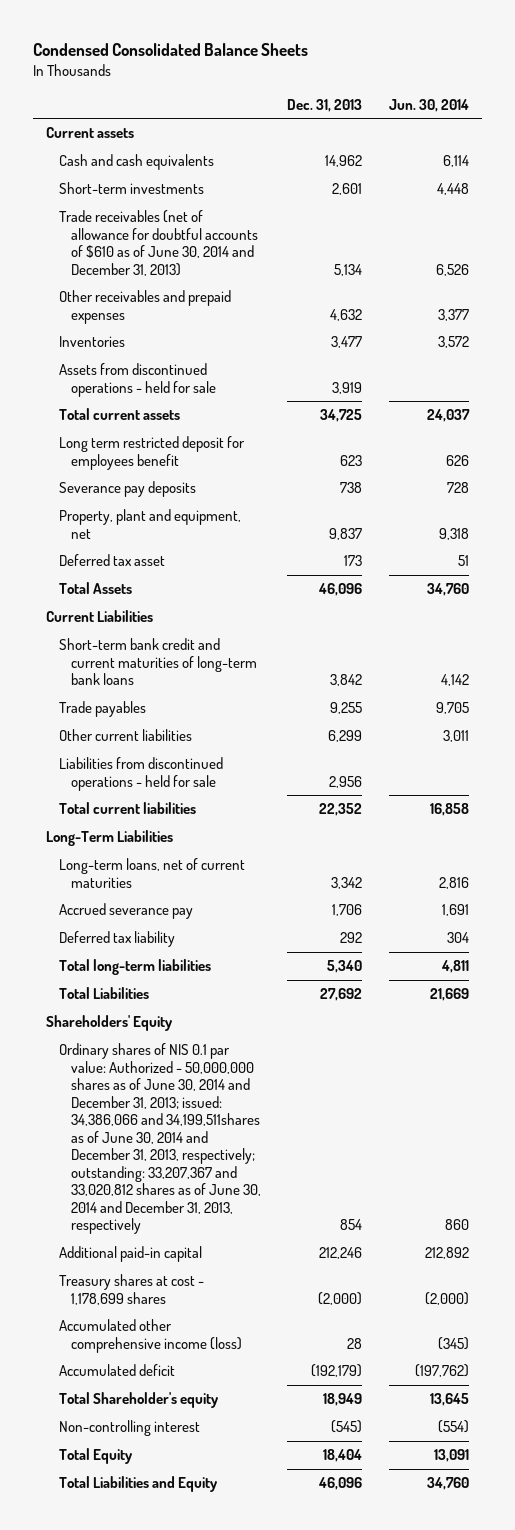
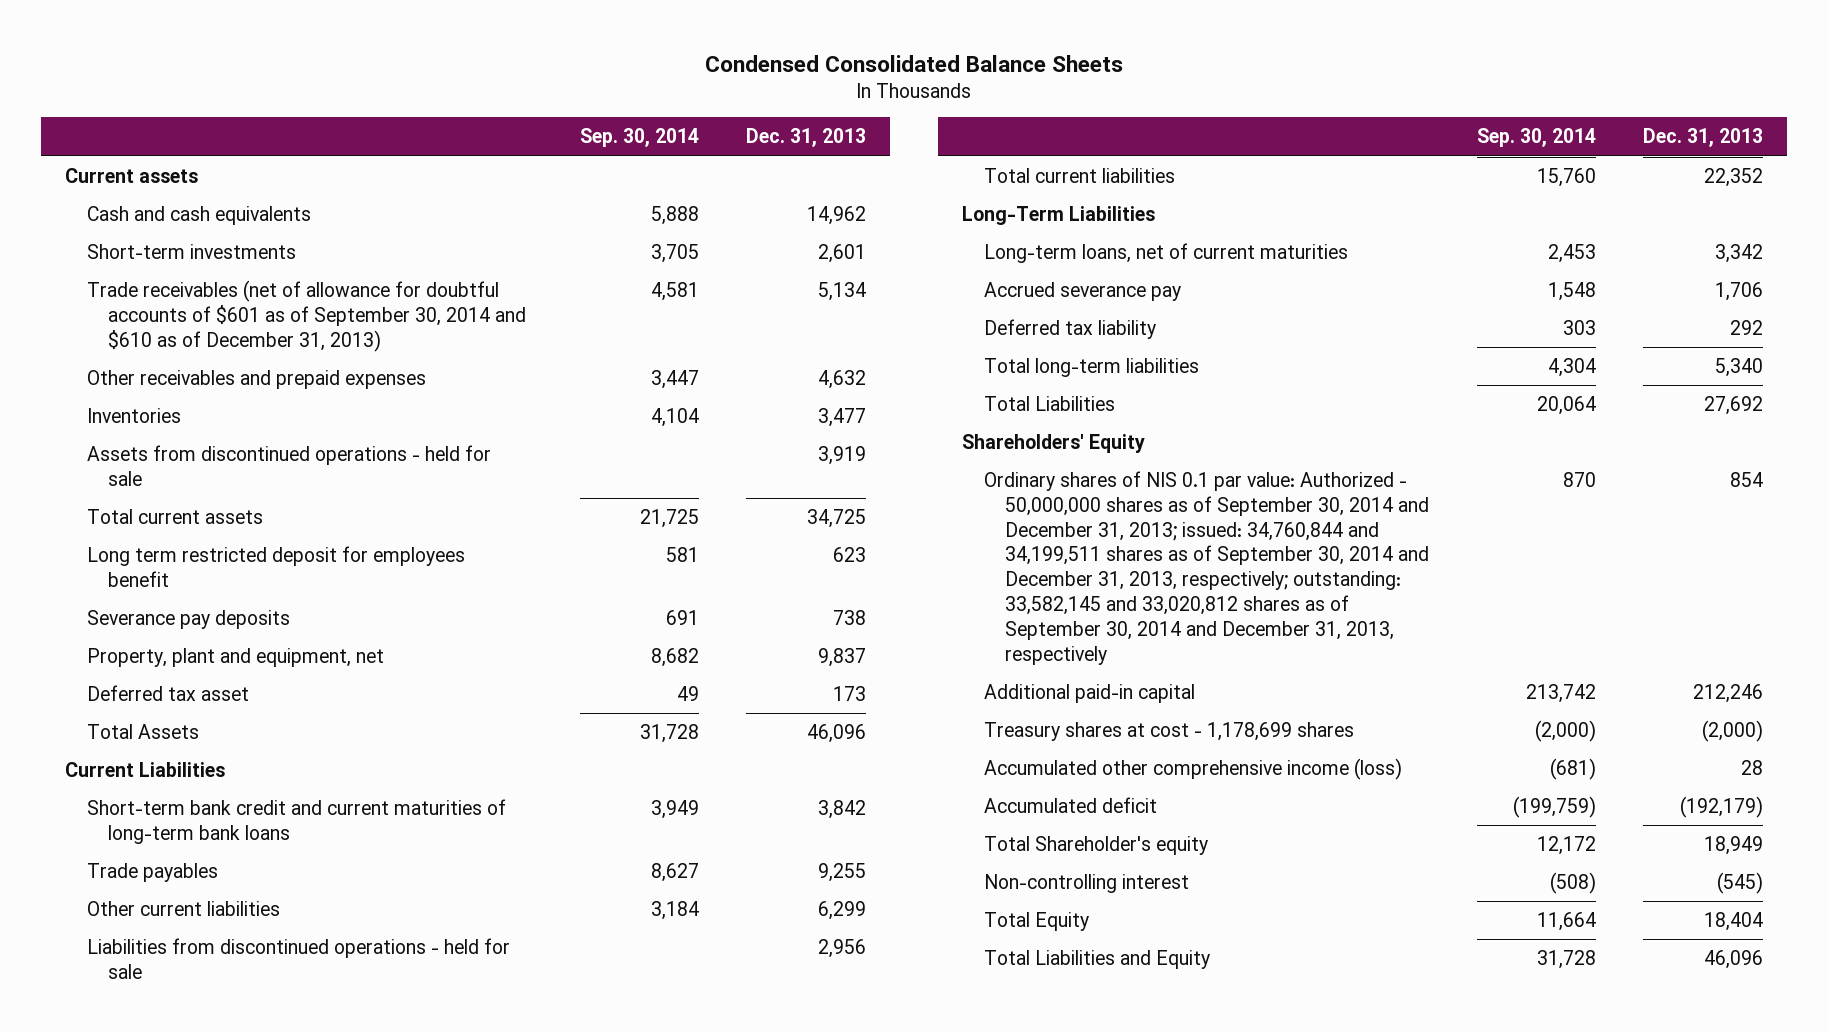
[388,99,469,113] Jun. 30, 2014 -> none
none -> [579,128,699,148] Sep. 30, 2014
[58,210,258,276] Trade receivables (net of allowance for doubtful accounts of $610 as of June 30, 2014 and December 31, 2013) -> [86,280,527,352] Trade receivables (net of allowance for doubtful accounts of $601 as of September 30, 2014 and $610 as of December 31, 2013)
[58,1043,261,1235] Ordinary shares of NIS 0.1 par value: Authorized - 50,000,000 shares as of June 30, 2014 and December 31, 2013; issued: 34,386,066 and 34,199,511shares as of June 30, 2014 and December 31, 2013, respectively; outstanding: 33,207,367 and 33,020,812 shares as of June 30, 2014 and December 31, 2013, respectively -> [983,471,1430,665] Ordinary shares of NIS 0.1 par value: Authorized - 50,000,000 shares as of September 30, 2014 and December 31, 2013; issued: 34,760,844 and 34,199,511 shares as of September 30, 2014 and December 31, 2013, respectively; outstanding: 33,582,145 and 33,020,812 shares as of September 30, 2014 and December 31, 2013, respectively

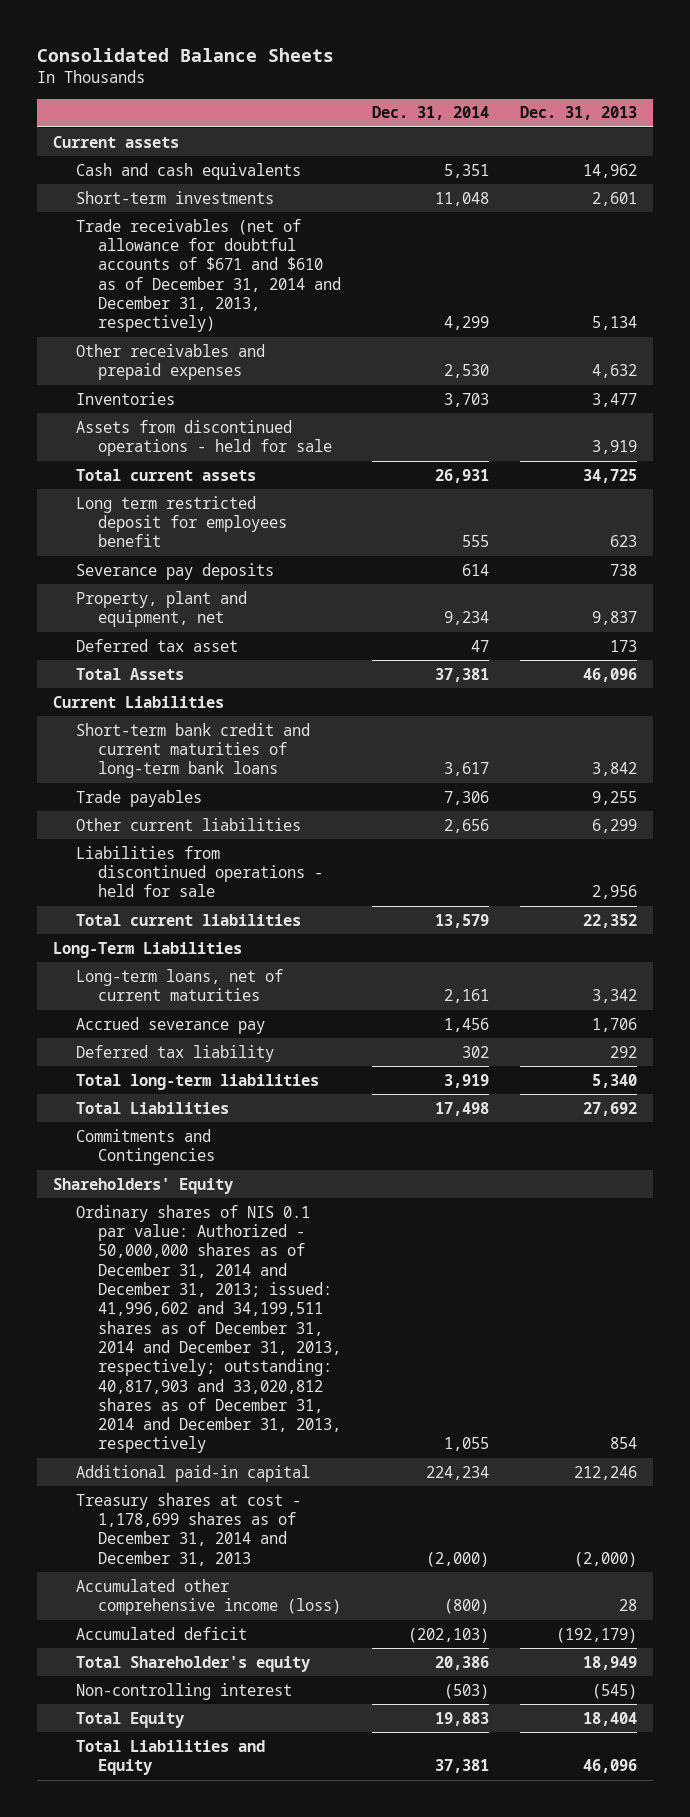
[705,54,1124,72] Condensed Consolidated Balance Sheets -> [37,47,335,62] Consolidated Balance Sheets
[579,128,699,148] Sep. 30, 2014 -> none
none -> [372,106,490,121] Dec. 31, 2014
[86,280,527,352] Trade receivables (net of allowance for doubtful accounts of $601 as of September 30, 2014 and $610 as of December 31, 2013) -> [75,218,342,333] Trade receivables (net of allowance for doubtful accounts of $671 and $610 as of December 31, 2014 and December 31, 2013, respectively)
none -> [75,1128,216,1166] Commitments and Contingencies
[983,471,1430,665] Ordinary shares of NIS 0.1 par value: Authorized - 50,000,000 shares as of September 30, 2014 and December 31, 2013; issued: 34,760,844 and 34,199,511 shares as of September 30, 2014 and December 31, 2013, respectively; outstanding: 33,582,145 and 33,020,812 shares as of September 30, 2014 and December 31, 2013, respectively -> [75,1204,342,1454] Ordinary shares of NIS 0.1 par value: Authorized - 50,000,000 shares as of December 31, 2014 and December 31, 2013; issued: 41,996,602 and 34,199,511 shares as of December 31, 2014 and December 31, 2013, respectively; outstanding: 40,817,903 and 33,020,812 shares as of December 31, 2014 and December 31, 2013, respectively
[983,722,1354,742] Treasury shares at cost - 1,178,699 shares -> [75,1492,301,1566] Treasury shares at cost - 1,178,699 shares as of December 31, 2014 and December 31, 2013

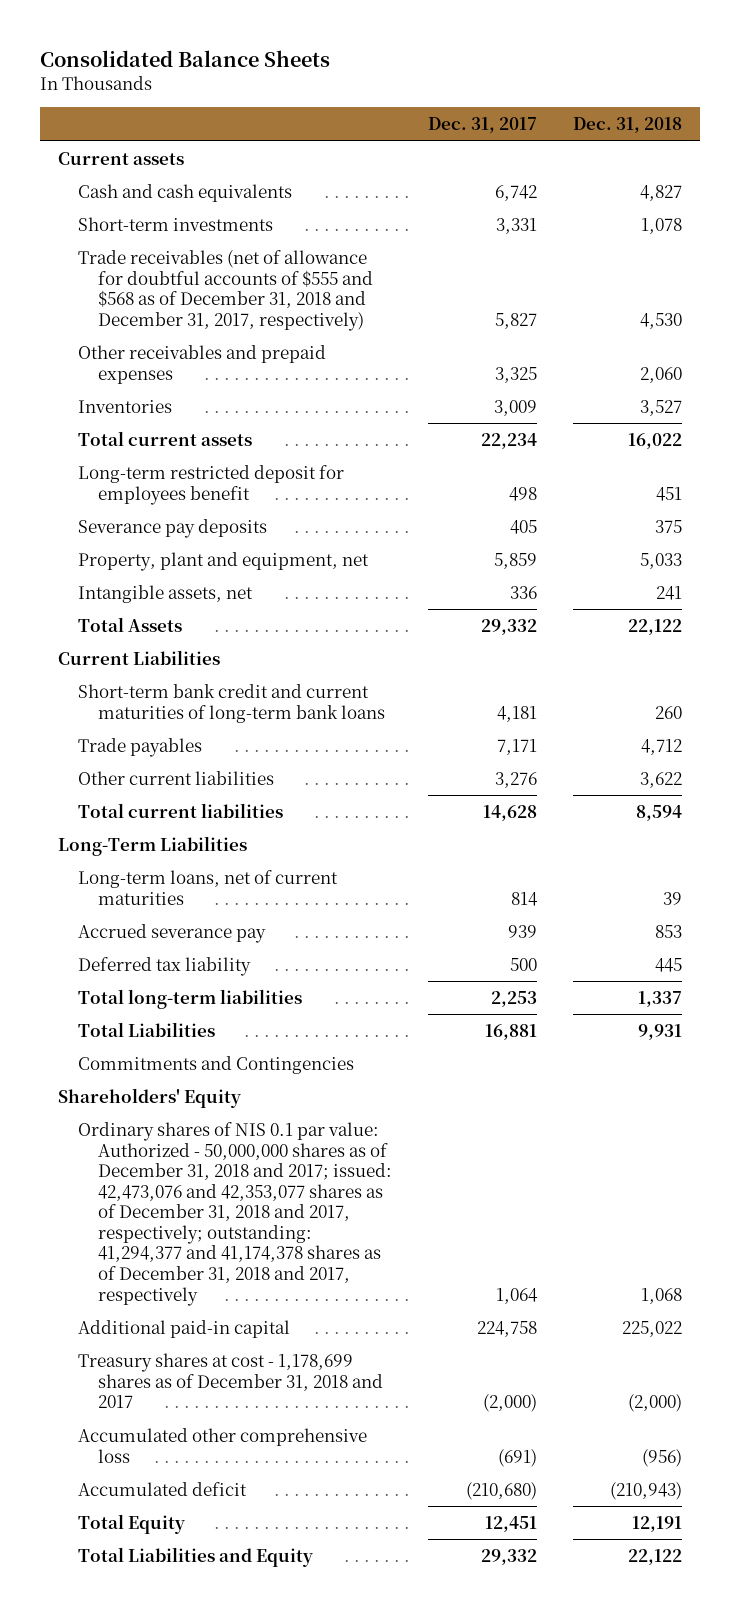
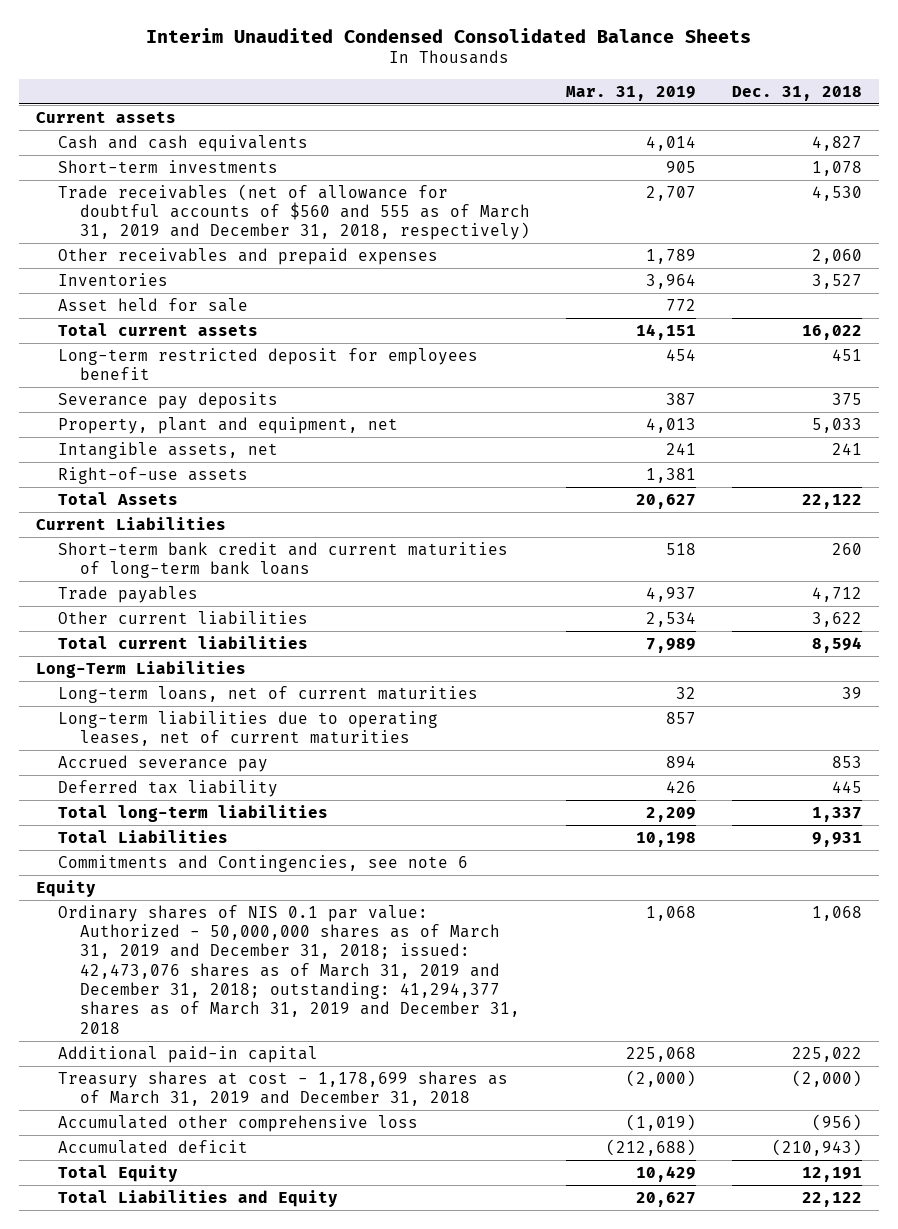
[40,49,331,67] Consolidated Balance Sheets -> [145,27,751,43] Interim Unaudited Condensed Consolidated Balance Sheets
[428,117,538,134] Dec. 31, 2017 -> none
none -> [565,85,696,101] Mar. 31, 2019
[78,249,373,331] Trade receivables (net of allowance for doubtful accounts of $555 and $568 as of December 31, 2018 and December 31, 2017, respectively) -> [58,183,531,241] Trade receivables (net of allowance for doubtful accounts of $560 and 555 as of March 31, 2019 and December 31, 2018, respectively)
none -> [58,297,249,312] Asset held for sale
none -> [58,466,249,484] Right-of-use assets
none -> [58,710,439,747] Long-term liabilities due to operating leases, net of current maturities
[78,1055,355,1074] Commitments and Contingencies -> [58,854,469,872] Commitments and Contingencies, see note 6
[58,1087,242,1108] Shareholders' Equity -> [36,879,97,897] Equity
[78,1121,392,1306] Ordinary shares of NIS 0.1 par value: Authorized - 50,000,000 shares as of December 31, 2018 and 2017; issued: 42,473,076 and 42,353,077 shares as of December 31, 2018 and 2017, respectively; outstanding: 41,294,377 and 41,174,378 shares as of December 31, 2018 and 2017, respectively -> [58,904,521,1034] Ordinary shares of NIS 0.1 par value: Authorized - 50,000,000 shares as of March 31, 2019 and December 31, 2018; issued: 42,473,076 shares as of March 31, 2019 and December 31, 2018; outstanding: 41,294,377 shares as of March 31, 2019 and December 31, 2018
[78,1352,383,1409] Treasury shares at cost - 1,178,699 shares as of December 31, 2018 and 2017 -> [58,1070,509,1107] Treasury shares at cost - 1,178,699 shares as of March 31, 2019 and December 31, 2018

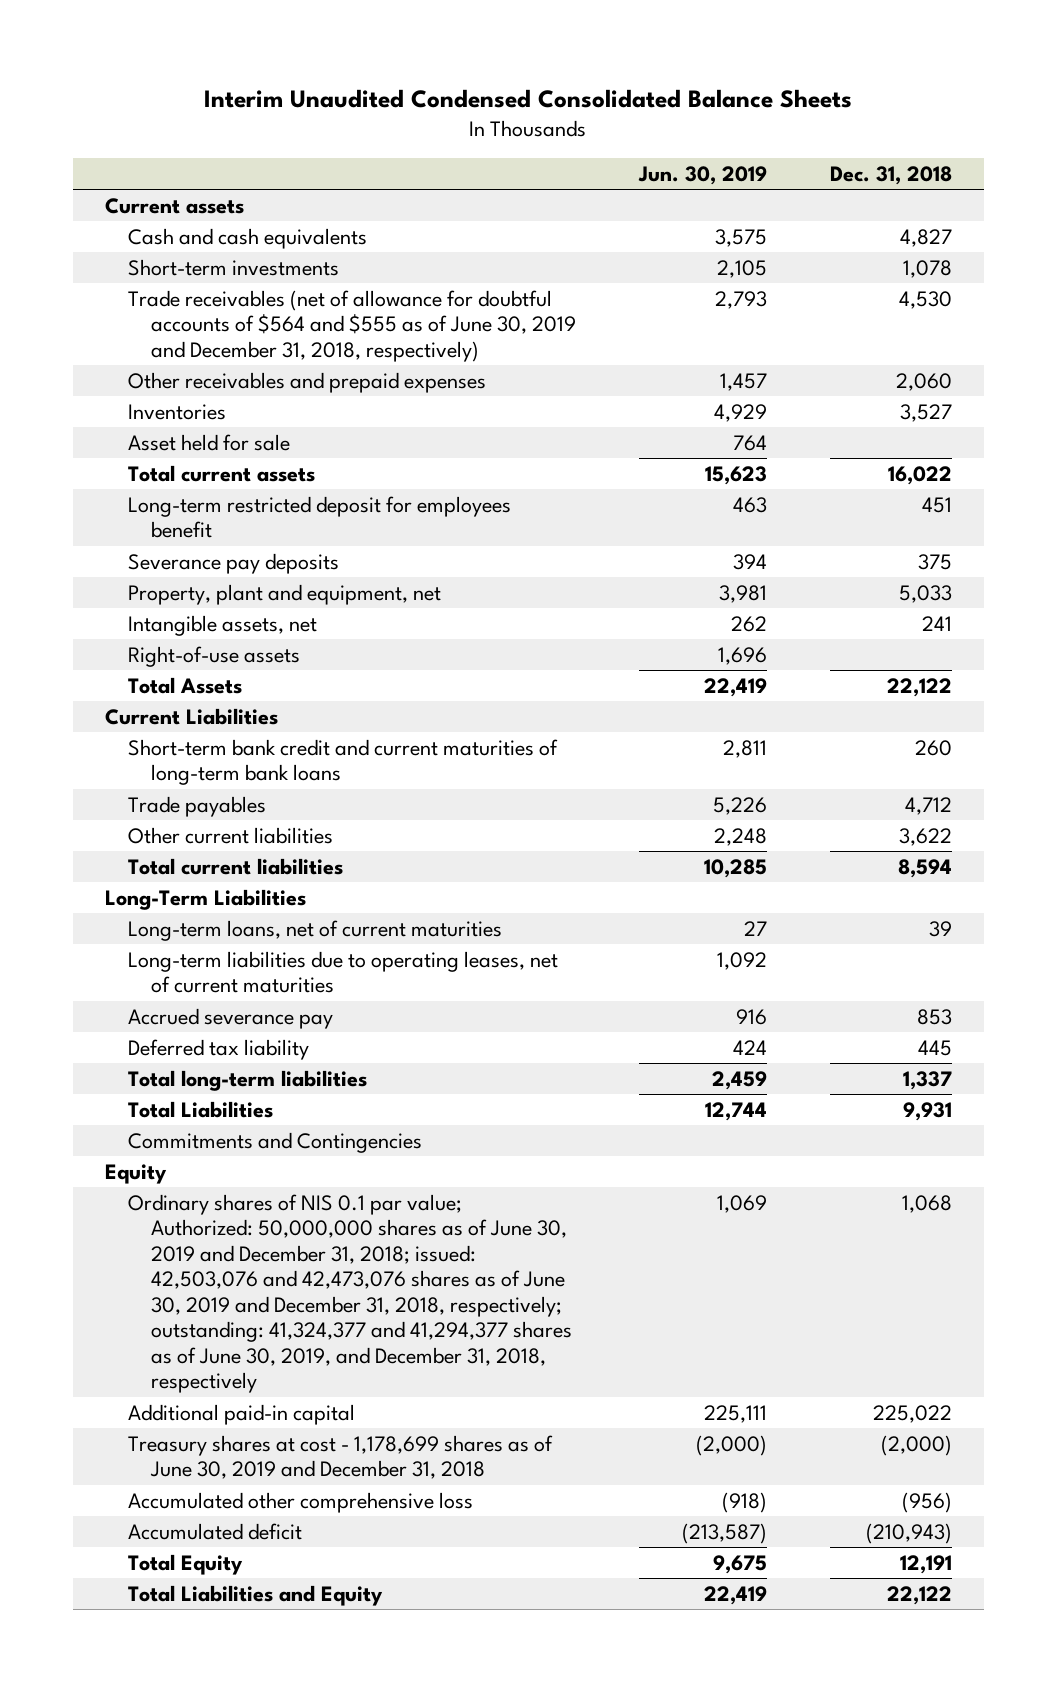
[565,85,696,101] Mar. 31, 2019 -> none
none -> [637,165,767,185] Jun. 30, 2019
[58,183,531,241] Trade receivables (net of allowance for doubtful accounts of $560 and 555 as of March 31, 2019 and December 31, 2018, respectively) -> [127,289,576,362] Trade receivables (net of allowance for doubtful accounts of $564 and $555 as of June 30, 2019 and December 31, 2018, respectively)
[58,854,469,872] Commitments and Contingencies, see note 6 -> [127,1131,422,1153] Commitments and Contingencies
[58,904,521,1034] Ordinary shares of NIS 0.1 par value: Authorized - 50,000,000 shares as of March 31, 2019 and December 31, 2018; issued: 42,473,076 shares as of March 31, 2019 and December 31, 2018; outstanding: 41,294,377 shares as of March 31, 2019 and December 31, 2018 -> [127,1193,572,1394] Ordinary shares of NIS 0.1 par value; Authorized: 50,000,000 shares as of June 30, 2019 and December 31, 2018; issued: 42,503,076 and 42,473,076 shares as of June 30, 2019 and December 31, 2018, respectively; outstanding: 41,324,377 and 41,294,377 shares as of June 30, 2019, and December 31, 2018, respectively
[58,1070,509,1107] Treasury shares at cost - 1,178,699 shares as of March 31, 2019 and December 31, 2018 -> [127,1434,553,1480] Treasury shares at cost - 1,178,699 shares as of June 30, 2019 and December 31, 2018

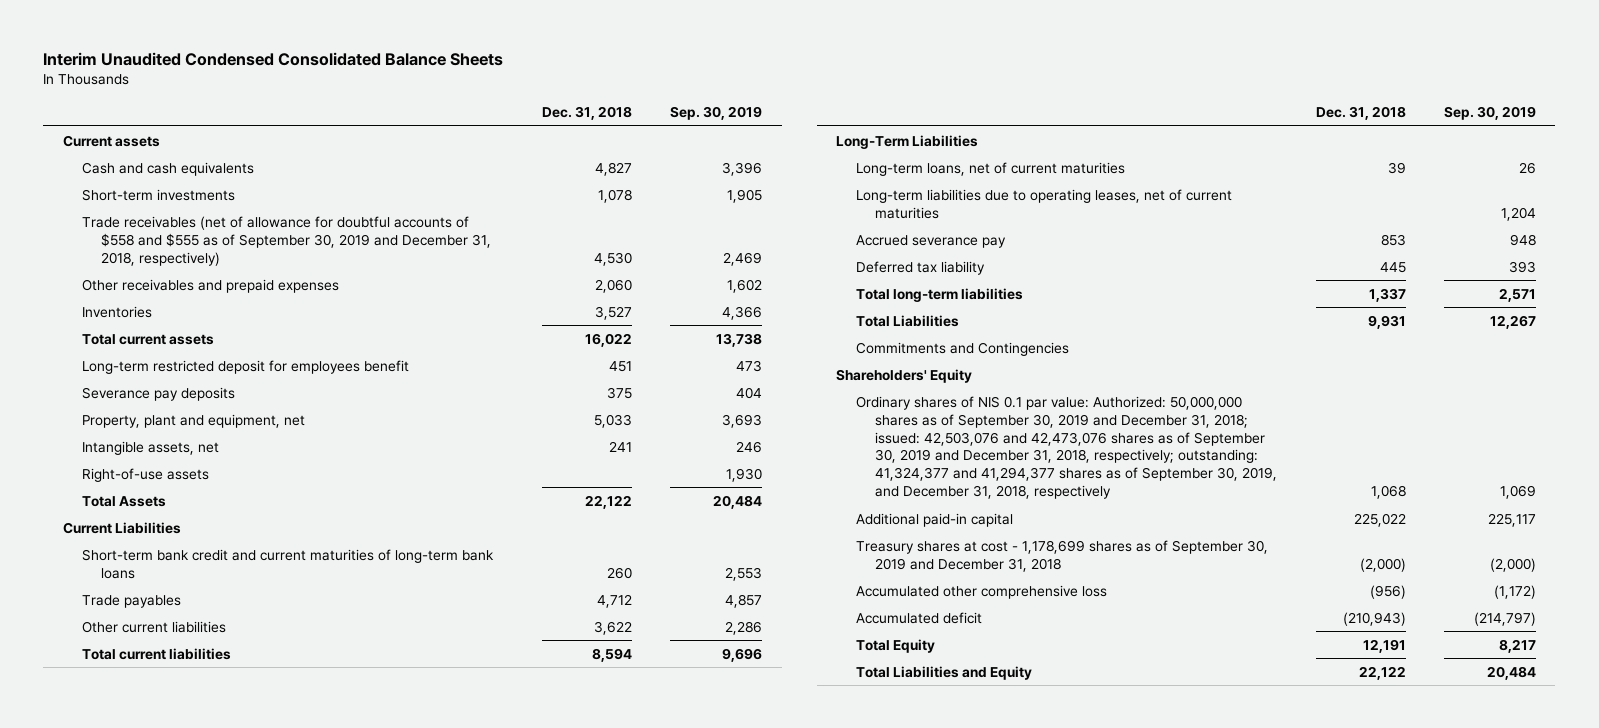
[637,165,767,185] Jun. 30, 2019 -> none
none -> [670,106,763,121] Sep. 30, 2019
[127,289,576,362] Trade receivables (net of allowance for doubtful accounts of $564 and $555 as of June 30, 2019 and December 31, 2018, respectively) -> [82,215,492,266] Trade receivables (net of allowance for doubtful accounts of $558 and $555 as of September 30, 2019 and December 31, 2018, respectively)
[127,433,290,451] Asset held for sale -> none
[104,1163,167,1184] Equity -> [836,368,973,383] Shareholders' Equity
[127,1193,572,1394] Ordinary shares of NIS 0.1 par value; Authorized: 50,000,000 shares as of June 30, 2019 and December 31, 2018; issued: 42,503,076 and 42,473,076 shares as of June 30, 2019 and December 31, 2018, respectively; outstanding: 41,324,377 and 41,294,377 shares as of June 30, 2019, and December 31, 2018, respectively -> [855,395,1278,500] Ordinary shares of NIS 0.1 par value: Authorized: 50,000,000 shares as of September 30, 2019 and December 31, 2018; issued: 42,503,076 and 42,473,076 shares as of September 30, 2019 and December 31, 2018, respectively; outstanding: 41,324,377 and 41,294,377 shares as of September 30, 2019, and December 31, 2018, respectively
[127,1434,553,1480] Treasury shares at cost - 1,178,699 shares as of June 30, 2019 and December 31, 2018 -> [855,539,1268,572] Treasury shares at cost - 1,178,699 shares as of September 30, 2019 and December 31, 2018

